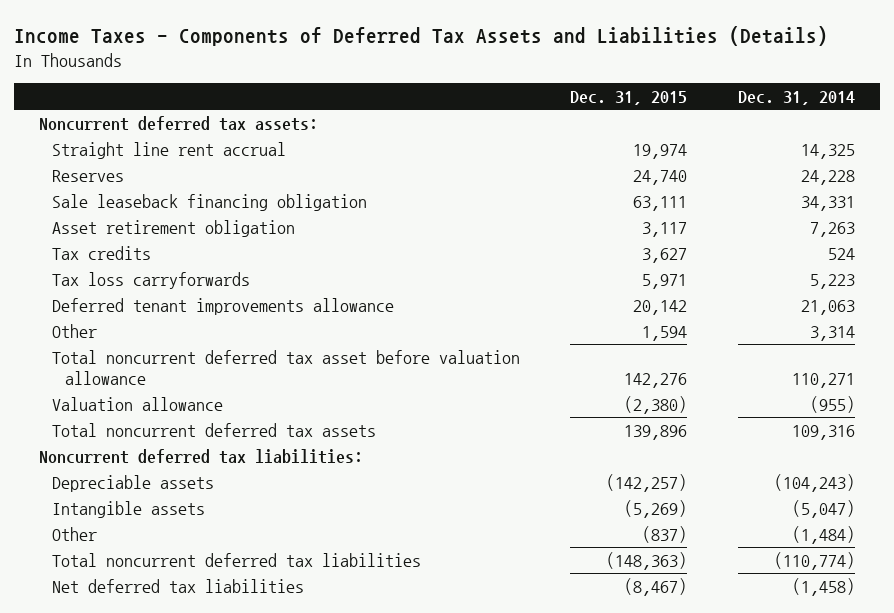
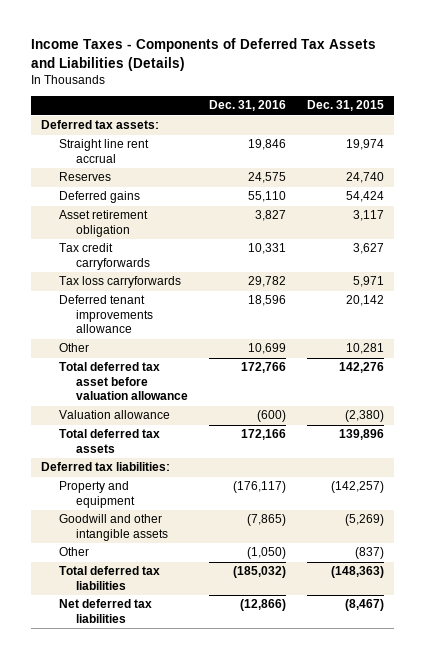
[737,90,855,105] Dec. 31, 2014 -> none
none -> [208,100,286,112] Dec. 31, 2016
[39,115,319,131] Noncurrent deferred tax assets: -> [41,120,160,130] Deferred tax assets:
[52,193,368,211] Sale leaseback financing obligation -> none
none -> [58,191,140,204] Deferred gains
[52,245,152,260] Tax credits -> [58,243,150,270] Tax credit carryforwards
[642,325,688,341] 1,594 -> [345,343,384,355] 10,281
[52,349,521,386] Total noncurrent deferred tax asset before valuation allowance -> [58,362,188,401] Total deferred tax asset before valuation allowance
[52,422,377,437] Total noncurrent deferred tax assets -> [58,429,160,453] Total deferred tax assets
[39,448,364,464] Noncurrent deferred tax liabilities: -> [41,462,171,472] Deferred tax liabilities:
[52,474,215,492] Depreciable assets -> [58,481,135,508] Property and equipment
[52,500,206,518] Intangible assets -> [58,514,168,541] Goodwill and other intangible assets
[52,552,422,567] Total noncurrent deferred tax liabilities -> [58,566,160,590] Total deferred tax liabilities

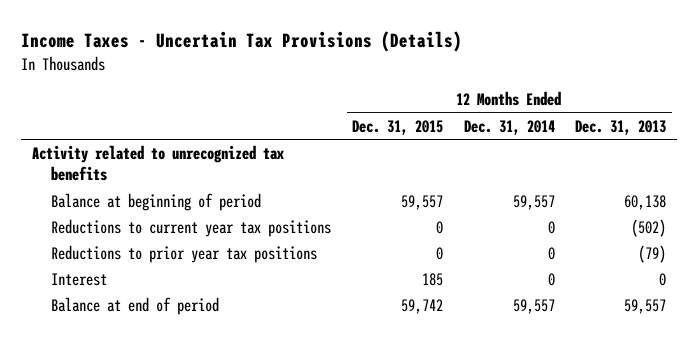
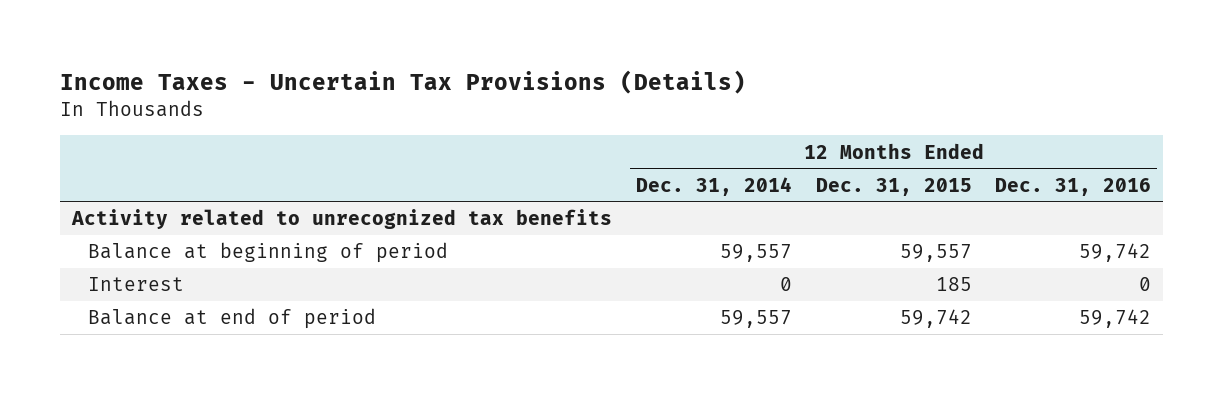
[575,119,667,135] Dec. 31, 2013 -> none
none -> [995,177,1152,196] Dec. 31, 2016
[51,219,332,238] Reductions to current year tax positions -> none
[51,245,318,264] Reductions to prior year tax positions -> none

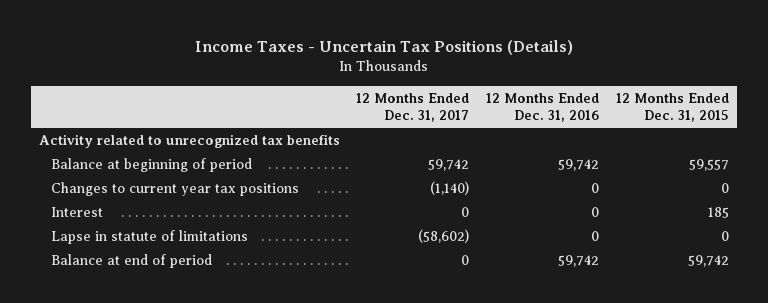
[60,70,747,95] Income Taxes - Uncertain Tax Provisions (Details) -> [194,40,573,56] Income Taxes - Uncertain Tax Positions (Details)
[635,176,792,196] Dec. 31, 2014 -> none
none -> [356,92,470,122] 12 Months Ended Dec. 31, 2017
none -> [51,181,300,196] Changes to current year tax positions
none -> [51,229,249,244] Lapse in statute of limitations

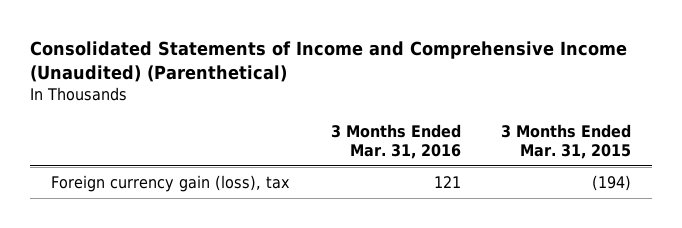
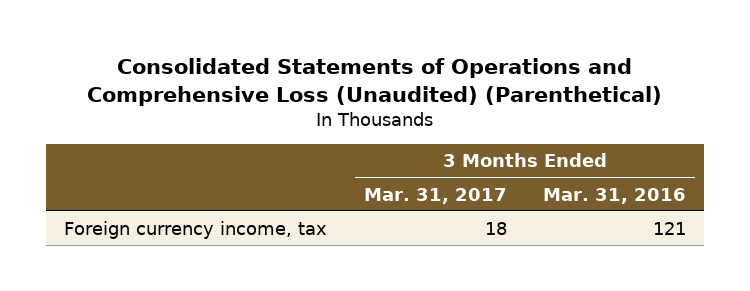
[30,40,628,82] Consolidated Statements of Income and Comprehensive Income (Unaudited) (Parenthetical) -> [87,58,663,107] Consolidated Statements of Operations and Comprehensive Loss (Unaudited) (Parenthetical)
[501,123,632,159] 3 Months Ended Mar. 31, 2015 -> none
none -> [363,187,507,204] Mar. 31, 2017
[50,175,290,193] Foreign currency gain (loss), tax -> [64,221,328,240] Foreign currency income, tax

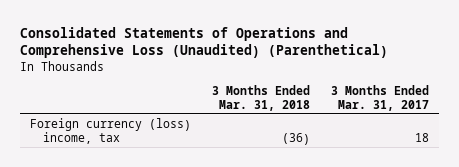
[542,187,686,204] Mar. 31, 2016 -> none
none -> [212,84,311,112] 3 Months Ended Mar. 31, 2018
[64,221,328,240] Foreign currency income, tax -> [30,117,192,145] Foreign currency (loss) income, tax

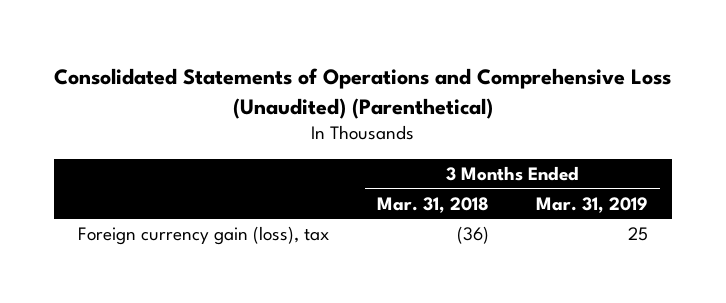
[330,84,429,112] 3 Months Ended Mar. 31, 2017 -> none
none -> [536,196,649,213] Mar. 31, 2019
[30,117,192,145] Foreign currency (loss) income, tax -> [77,226,329,246] Foreign currency gain (loss), tax

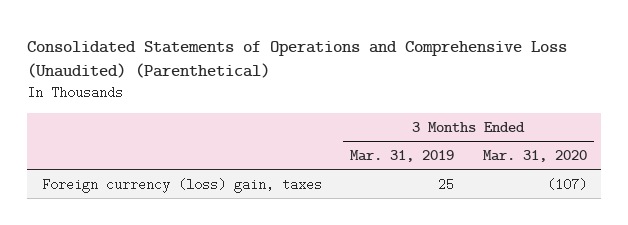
[376,196,489,213] Mar. 31, 2018 -> none
none -> [482,150,587,163] Mar. 31, 2020
[77,226,329,246] Foreign currency gain (loss), tax -> [41,177,322,193] Foreign currency (loss) gain, taxes

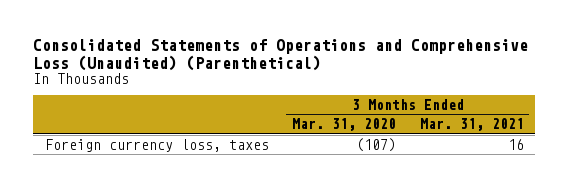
[350,150,455,163] Mar. 31, 2019 -> none
none -> [419,118,524,132] Mar. 31, 2021
[41,177,322,193] Foreign currency (loss) gain, taxes -> [44,138,269,152] Foreign currency loss, taxes

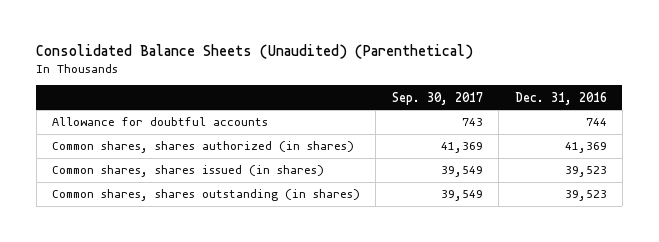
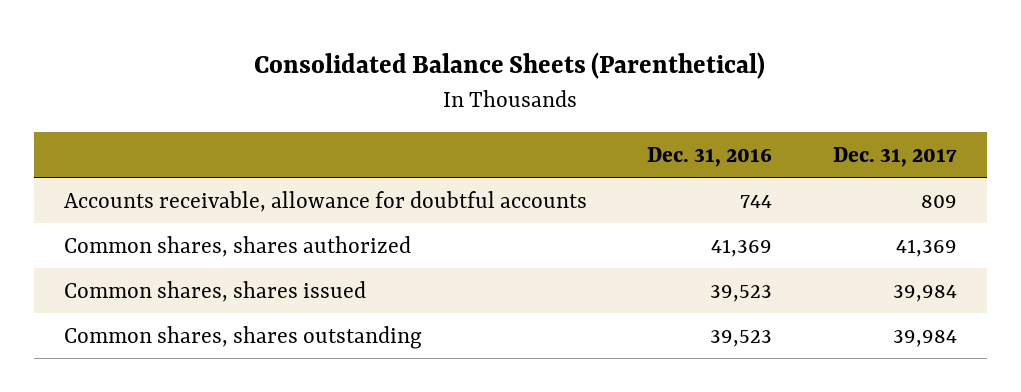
[36,43,474,59] Consolidated Balance Sheets (Unaudited) (Parenthetical) -> [254,52,766,80] Consolidated Balance Sheets (Parenthetical)
[391,91,483,105] Sep. 30, 2017 -> none
none -> [832,146,957,167] Dec. 31, 2017
[52,117,269,127] Allowance for doubtful accounts -> [64,190,588,212] Accounts receivable, allowance for doubtful accounts
[52,141,355,154] Common shares, shares authorized (in shares) -> [64,235,412,257] Common shares, shares authorized
[52,165,325,178] Common shares, shares issued (in shares) -> [64,280,367,302] Common shares, shares issued
[52,189,361,202] Common shares, shares outstanding (in shares) -> [64,325,423,349] Common shares, shares outstanding

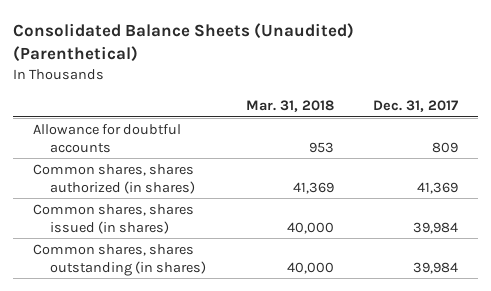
[254,52,766,80] Consolidated Balance Sheets (Parenthetical) -> [13,23,355,63] Consolidated Balance Sheets (Unaudited) (Parenthetical)
[647,146,773,167] Dec. 31, 2016 -> none
none -> [245,99,334,112] Mar. 31, 2018
[64,190,588,212] Accounts receivable, allowance for doubtful accounts -> [33,124,182,153] Allowance for doubtful accounts
[64,235,412,257] Common shares, shares authorized -> [33,164,195,194] Common shares, shares authorized (in shares)
[64,280,367,302] Common shares, shares issued -> [33,204,195,234] Common shares, shares issued (in shares)
[64,325,423,349] Common shares, shares outstanding -> [33,244,206,276] Common shares, shares outstanding (in shares)

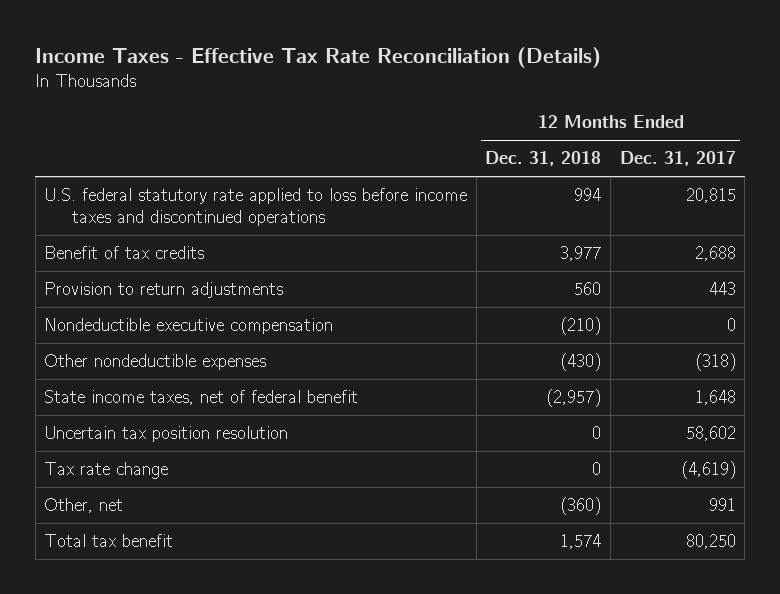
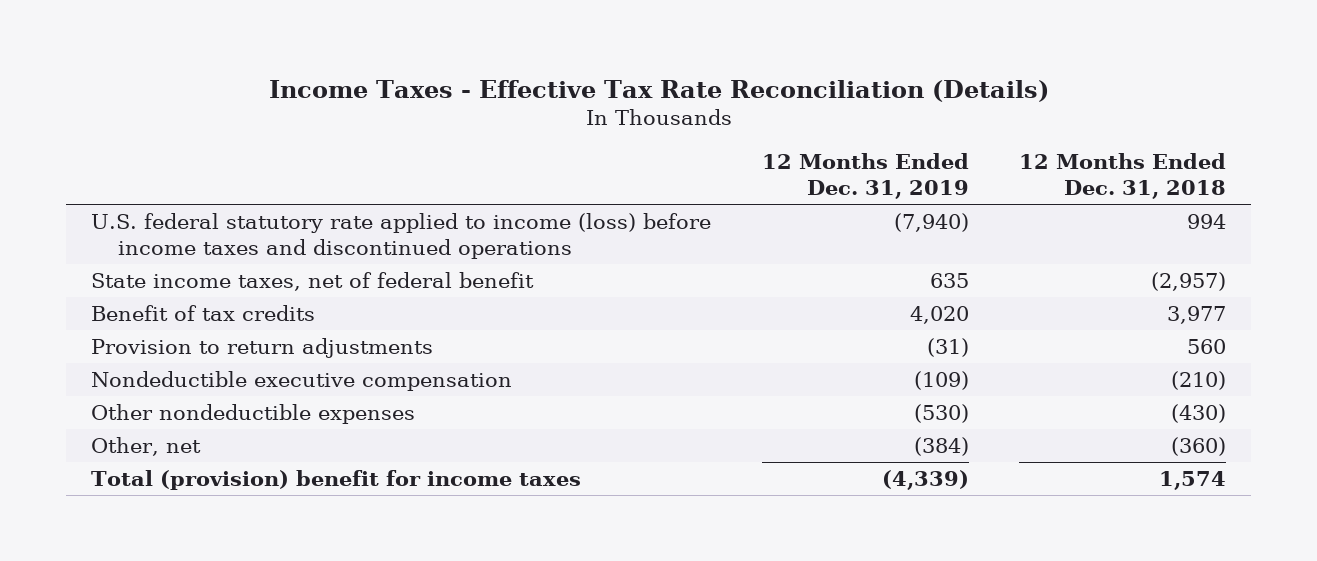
[619,151,736,167] Dec. 31, 2017 -> none
none -> [761,153,969,199] 12 Months Ended Dec. 31, 2019
[44,188,468,227] U.S. federal statutory rate applied to loss before income taxes and discontinued operations -> [91,213,712,259] U.S. federal statutory rate applied to income (loss) before income taxes and discontinued operations
[44,390,359,406] State income taxes, net of federal benefit -> [91,272,535,292] State income taxes, net of federal benefit
[44,426,289,443] Uncertain tax position resolution -> none
[44,462,169,480] Tax rate change -> none
[44,534,174,548] Total tax benefit -> [91,470,582,491] Total (provision) benefit for income taxes

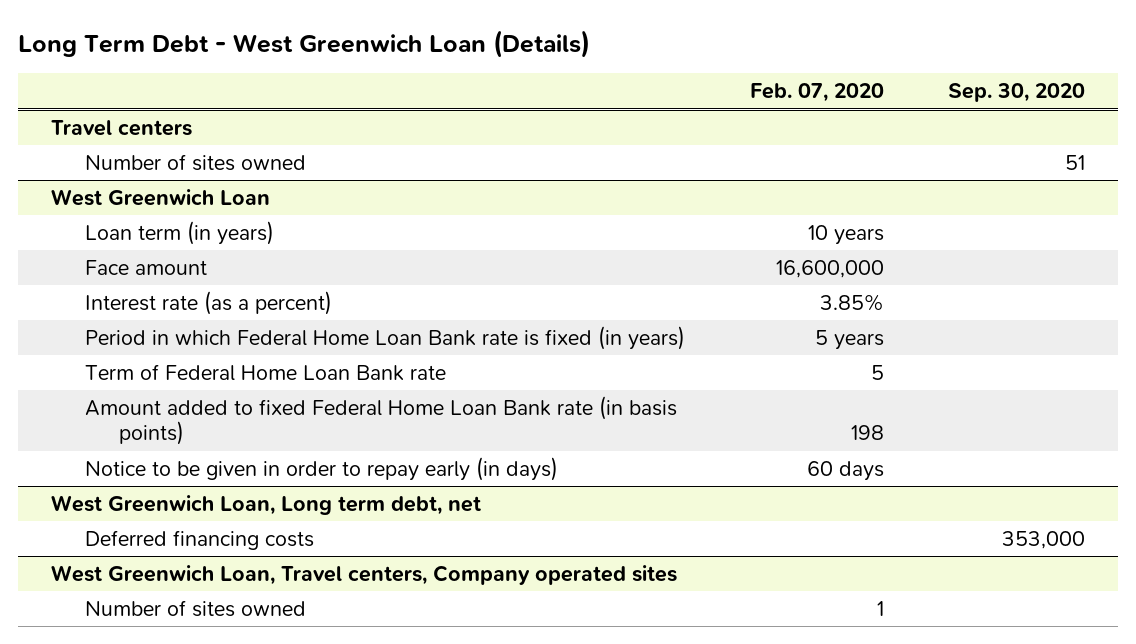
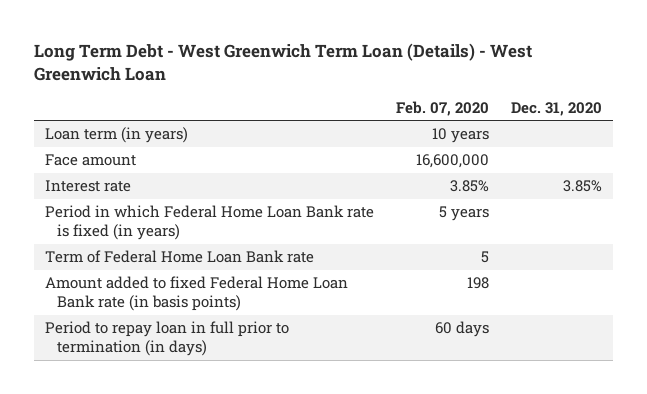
[18,29,591,58] Long Term Debt - West Greenwich Loan (Details) -> [34,43,533,82] Long Term Debt - West Greenwich Term Loan (Details) - West Greenwich Loan
[948,83,1086,103] Sep. 30, 2020 -> none
none -> [511,102,603,117] Dec. 31, 2020
[50,120,192,137] Travel centers -> none
[85,154,307,172] Number of sites owned -> none
[50,189,270,207] West Greenwich Loan -> none
[85,291,333,316] Interest rate (as a percent) -> [45,180,132,193] Interest rate
[50,495,481,516] West Greenwich Loan, Long term debt, net -> none
[85,530,315,551] Deferred financing costs -> none
[50,565,677,586] West Greenwich Loan, Travel centers, Company operated sites -> none
[85,600,307,618] Number of sites owned -> none
[85,457,559,482] Notice to be given in order to repay early (in days) -> [45,321,290,357] Period to repay loan in full prior to termination (in days)

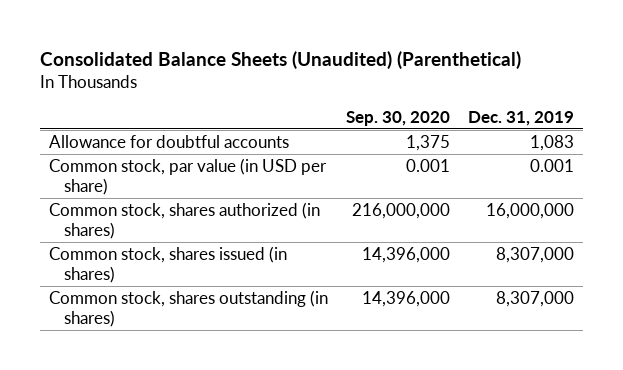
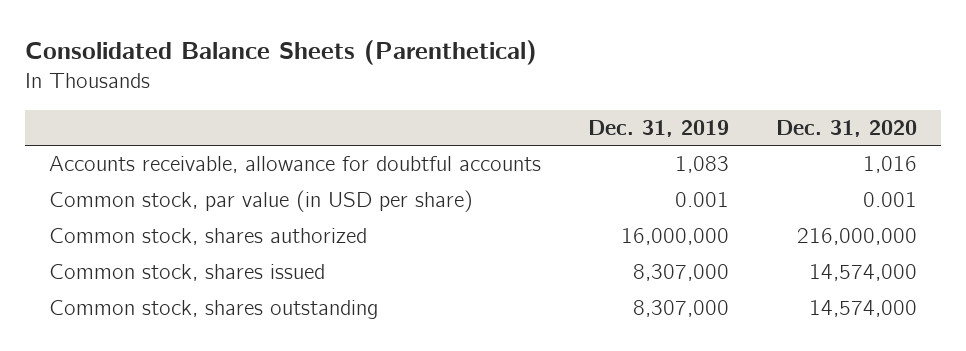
[40,50,522,69] Consolidated Balance Sheets (Unaudited) (Parenthetical) -> [25,39,538,65] Consolidated Balance Sheets (Parenthetical)
[346,110,451,126] Sep. 30, 2020 -> none
none -> [776,120,918,138] Dec. 31, 2020
[49,135,290,149] Allowance for doubtful accounts -> [48,156,541,174] Accounts receivable, allowance for doubtful accounts
[49,202,321,239] Common stock, shares authorized (in shares) -> [48,228,367,246] Common stock, shares authorized
[49,246,288,283] Common stock, shares issued (in shares) -> [48,264,325,282] Common stock, shares issued
[49,290,329,327] Common stock, shares outstanding (in shares) -> [48,300,378,320] Common stock, shares outstanding

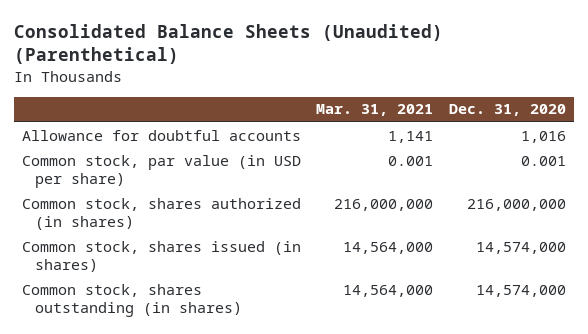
[25,39,538,65] Consolidated Balance Sheets (Parenthetical) -> [14,23,444,65] Consolidated Balance Sheets (Unaudited) (Parenthetical)
[588,120,730,138] Dec. 31, 2019 -> none
none -> [316,104,434,117] Mar. 31, 2021
[48,156,541,174] Accounts receivable, allowance for doubtful accounts -> [22,129,302,141] Allowance for doubtful accounts
[48,228,367,246] Common stock, shares authorized -> [22,197,302,231] Common stock, shares authorized (in shares)
[48,264,325,282] Common stock, shares issued -> [22,240,302,273] Common stock, shares issued (in shares)
[48,300,378,320] Common stock, shares outstanding -> [22,283,242,318] Common stock, shares outstanding (in shares)

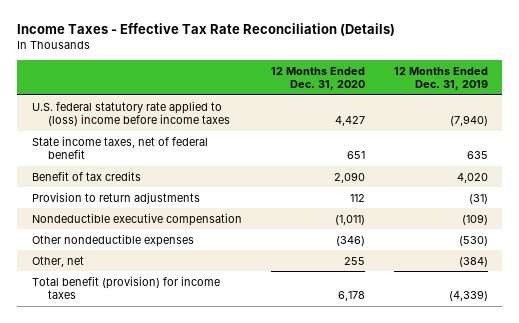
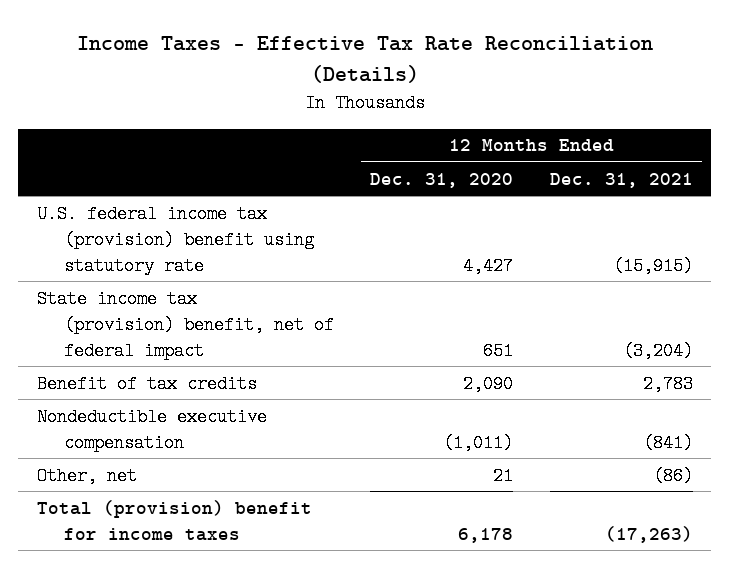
[393,66,488,91] 12 Months Ended Dec. 31, 2019 -> none
none -> [549,172,693,188] Dec. 31, 2021
[31,100,231,127] U.S. federal statutory rate applied to (loss) income before income taxes -> [36,204,315,275] U.S. federal income tax (provision) benefit using statutory rate
[31,135,208,160] State income taxes, net of federal benefit -> [36,289,335,360] State income tax (provision) benefit, net of federal impact
[31,191,200,204] Provision to return adjustments -> none
[31,233,194,247] Other nondeductible expenses -> none
[343,256,365,265] 255 -> [493,466,514,485] 21
[31,275,220,300] Total benefit (provision) for income taxes -> [36,499,312,541] Total (provision) benefit for income taxes

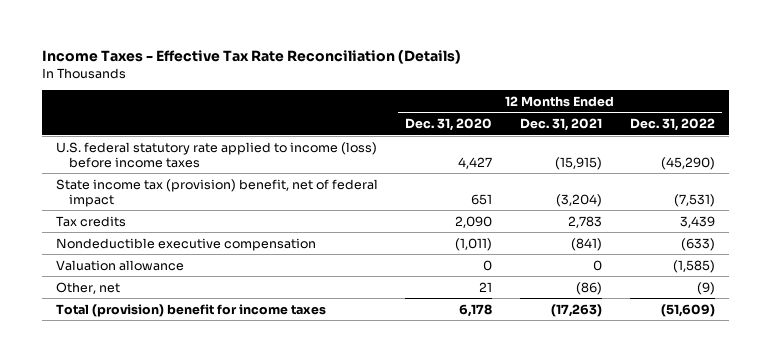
none -> [629,117,715,131] Dec. 31, 2022
[36,204,315,275] U.S. federal income tax (provision) benefit using statutory rate -> [55,141,377,168] U.S. federal statutory rate applied to income (loss) before income taxes
[36,374,257,393] Benefit of tax credits -> [55,215,126,227] Tax credits
none -> [55,259,184,271] Valuation allowance

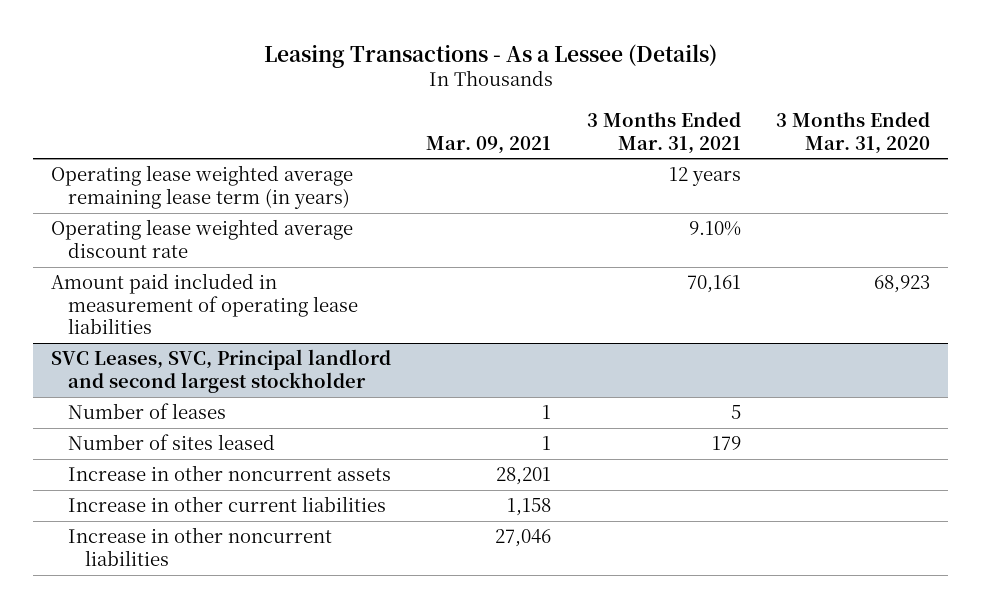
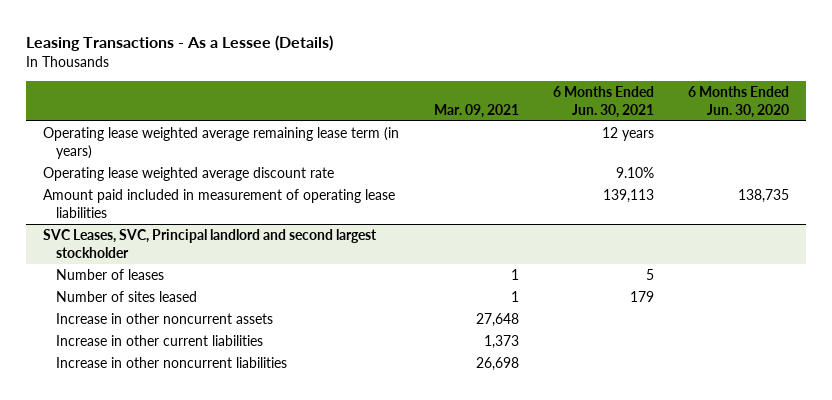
[586,112,741,154] 3 Months Ended Mar. 31, 2021 -> none
[776,112,931,154] 3 Months Ended Mar. 31, 2020 -> none
none -> [552,86,654,118] 6 Months Ended Jun. 30, 2021
none -> [687,86,789,118] 6 Months Ended Jun. 30, 2020
[496,467,552,486] 28,201 -> [475,313,519,328] 27,648
[507,498,552,517] 1,158 -> [483,335,519,350] 1,373
[495,529,552,548] 27,046 -> [475,357,519,372] 26,698

